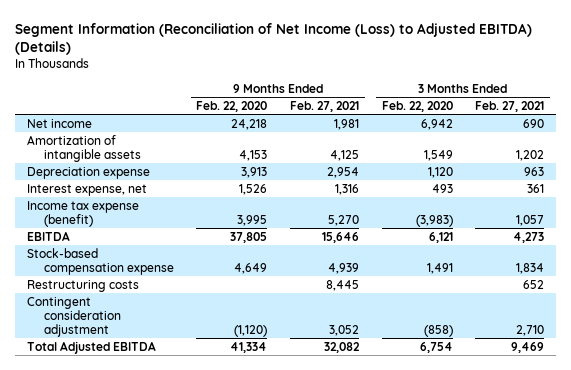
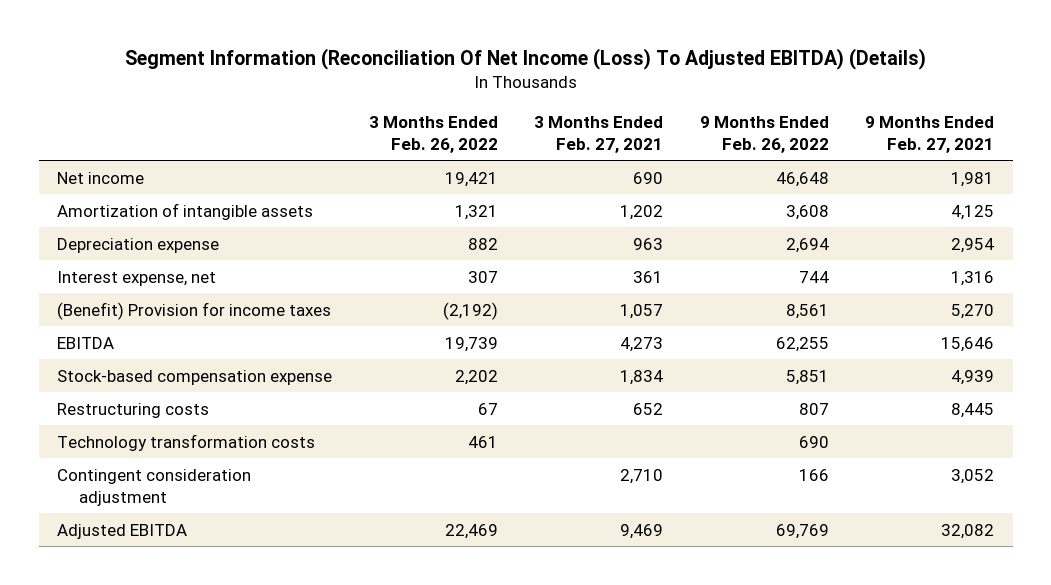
[15,22,533,56] Segment Information (Reconciliation of Net Income (Loss) to Adjusted EBITDA) (Details) -> [124,48,926,71] Segment Information (Reconciliation Of Net Income (Loss) To Adjusted EBITDA) (Details)
[196,100,268,112] Feb. 22, 2020 -> none
[381,100,453,112] Feb. 22, 2020 -> none
none -> [368,115,498,153] 3 Months Ended Feb. 26, 2022
none -> [699,115,829,153] 9 Months Ended Feb. 26, 2022
[26,200,139,227] Income tax expense (benefit) -> [57,301,332,320] (Benefit) Provision for income taxes
none -> [57,433,316,451] Technology transformation costs
[26,340,156,354] Total Adjusted EBITDA -> [57,523,188,539] Adjusted EBITDA

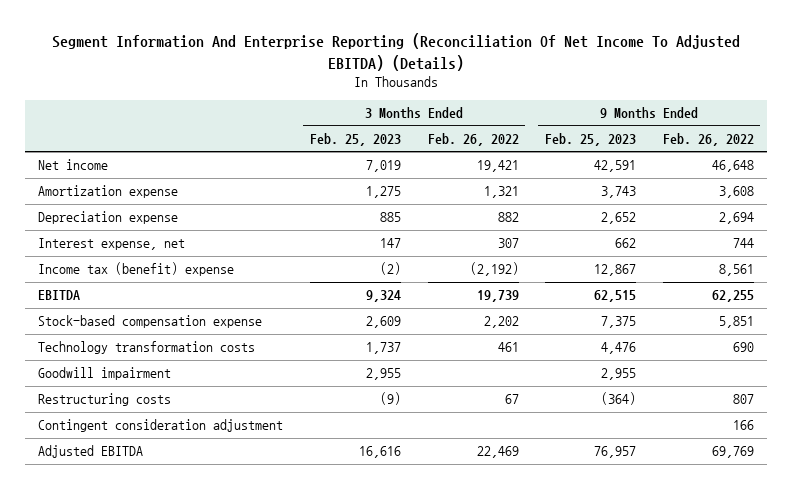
[124,48,926,71] Segment Information (Reconciliation Of Net Income (Loss) To Adjusted EBITDA) (Details) -> [52,33,741,71] Segment Information And Enterprise Reporting (Reconciliation Of Net Income To Adjusted EBITDA) (Details)
[534,115,664,153] 3 Months Ended Feb. 27, 2021 -> none
[865,115,995,153] 9 Months Ended Feb. 27, 2021 -> none
none -> [309,132,401,146] Feb. 25, 2023
none -> [545,132,637,146] Feb. 25, 2023
[57,202,314,220] Amortization of intangible assets -> [38,185,179,199] Amortization expense
[57,301,332,320] (Benefit) Provision for income taxes -> [38,262,235,277] Income tax (benefit) expense
none -> [38,367,172,381] Goodwill impairment
[57,402,210,418] Restructuring costs -> [38,393,172,407] Restructuring costs

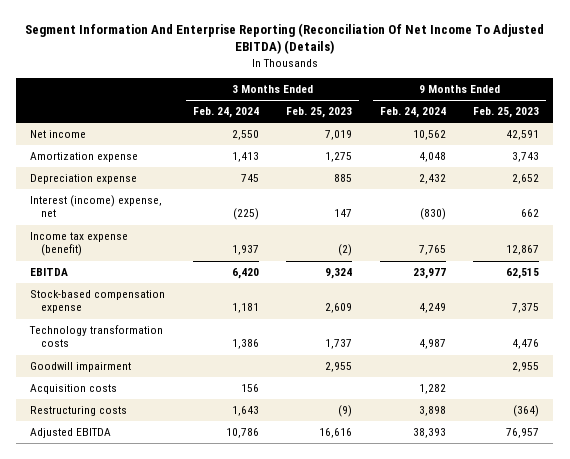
[427,132,519,146] Feb. 26, 2022 -> none
[662,132,754,146] Feb. 26, 2022 -> none
none -> [192,107,259,119] Feb. 24, 2024
none -> [379,107,446,119] Feb. 24, 2024
[38,238,186,251] Interest expense, net -> [30,195,163,218] Interest (income) expense, net
[38,262,235,277] Income tax (benefit) expense -> [30,232,129,257] Income tax expense (benefit)
none -> [30,384,118,395] Acquisition costs
[38,419,284,433] Contingent consideration adjustment -> none

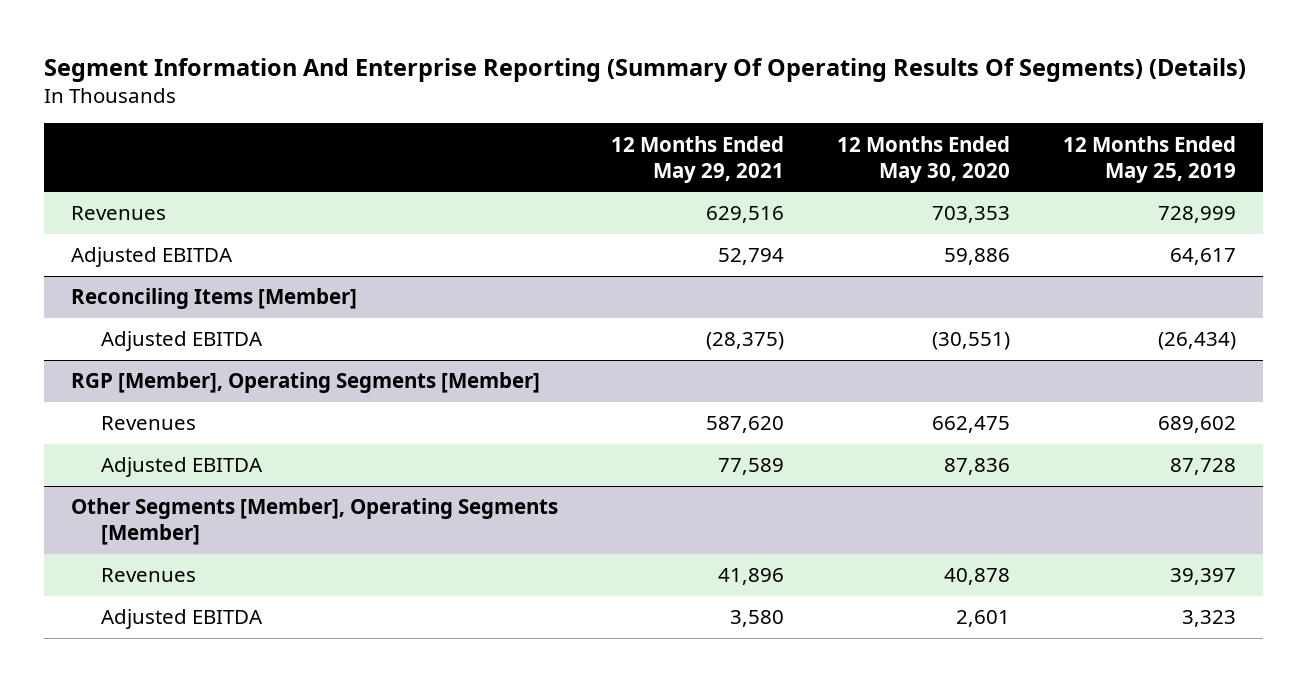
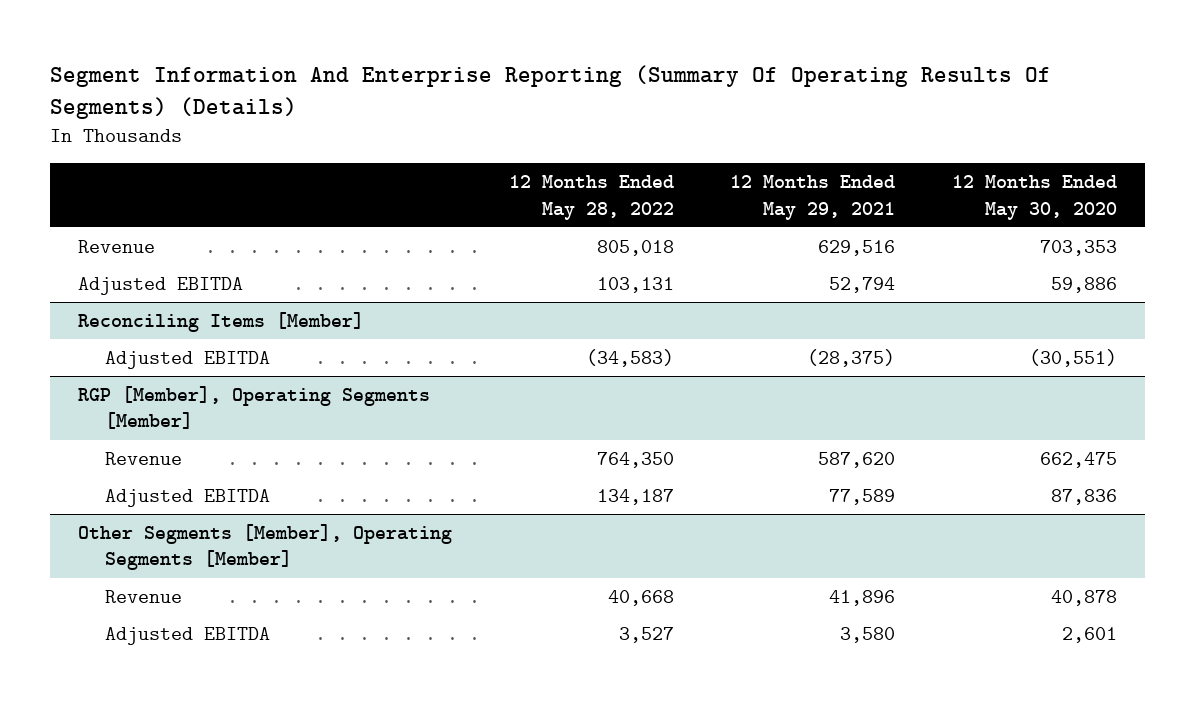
[1063,135,1237,183] 12 Months Ended May 25, 2019 -> none
none -> [508,175,674,220] 12 Months Ended May 28, 2022
[70,206,166,221] Revenues -> [77,239,155,253] Revenue
[101,416,197,431] Revenues -> [105,451,183,465] Revenue
[101,568,197,583] Revenues -> [105,589,183,603] Revenue

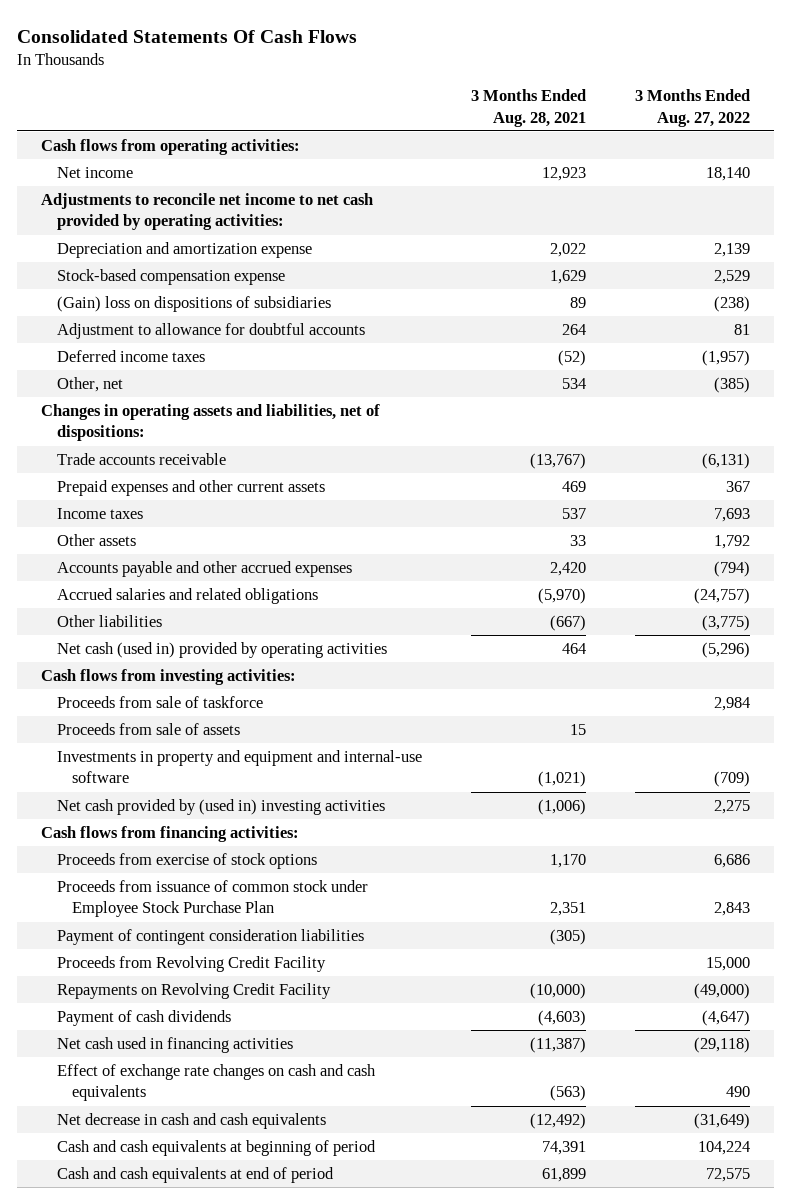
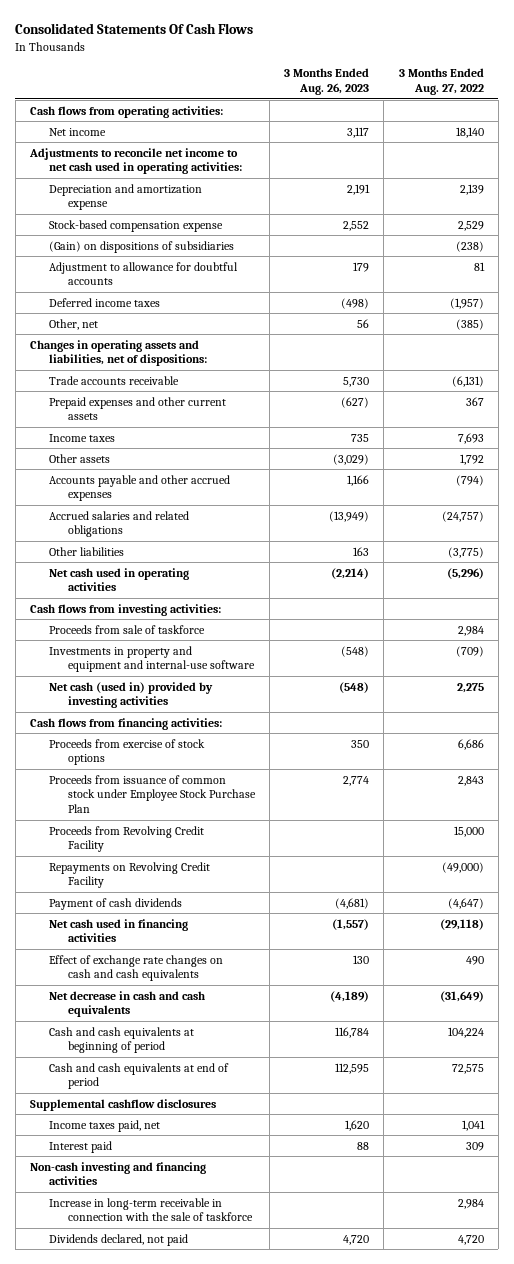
[470,89,586,127] 3 Months Ended Aug. 28, 2021 -> none
none -> [284,68,370,96] 3 Months Ended Aug. 26, 2023
[41,193,374,231] Adjustments to reconcile net income to net cash provided by operating activities: -> [29,147,242,175] Adjustments to reconcile net income to net cash used in operating activities:
[56,296,331,313] (Gain) loss on dispositions of subsidiaries -> [48,240,234,253] (Gain) on dispositions of subsidiaries
[56,642,387,659] Net cash (used in) provided by operating activities -> [48,567,189,592] Net cash used in operating activities
[56,723,240,736] Proceeds from sale of assets -> none
[56,799,385,816] Net cash provided by (used in) investing activities -> [48,681,213,709] Net cash (used in) provided by investing activities
[56,929,364,946] Payment of contingent consideration liabilities -> none
none -> [30,1098,217,1111] Supplemental cashflow disclosures
none -> [48,1119,160,1132] Income taxes paid, net
none -> [48,1140,112,1153] Interest paid
none -> [30,1161,207,1186] Non-cash investing and financing activities
none -> [48,1197,253,1222] Increase in long-term receivable in connection with the sale of taskforce
none -> [48,1233,188,1246] Dividends declared, not paid

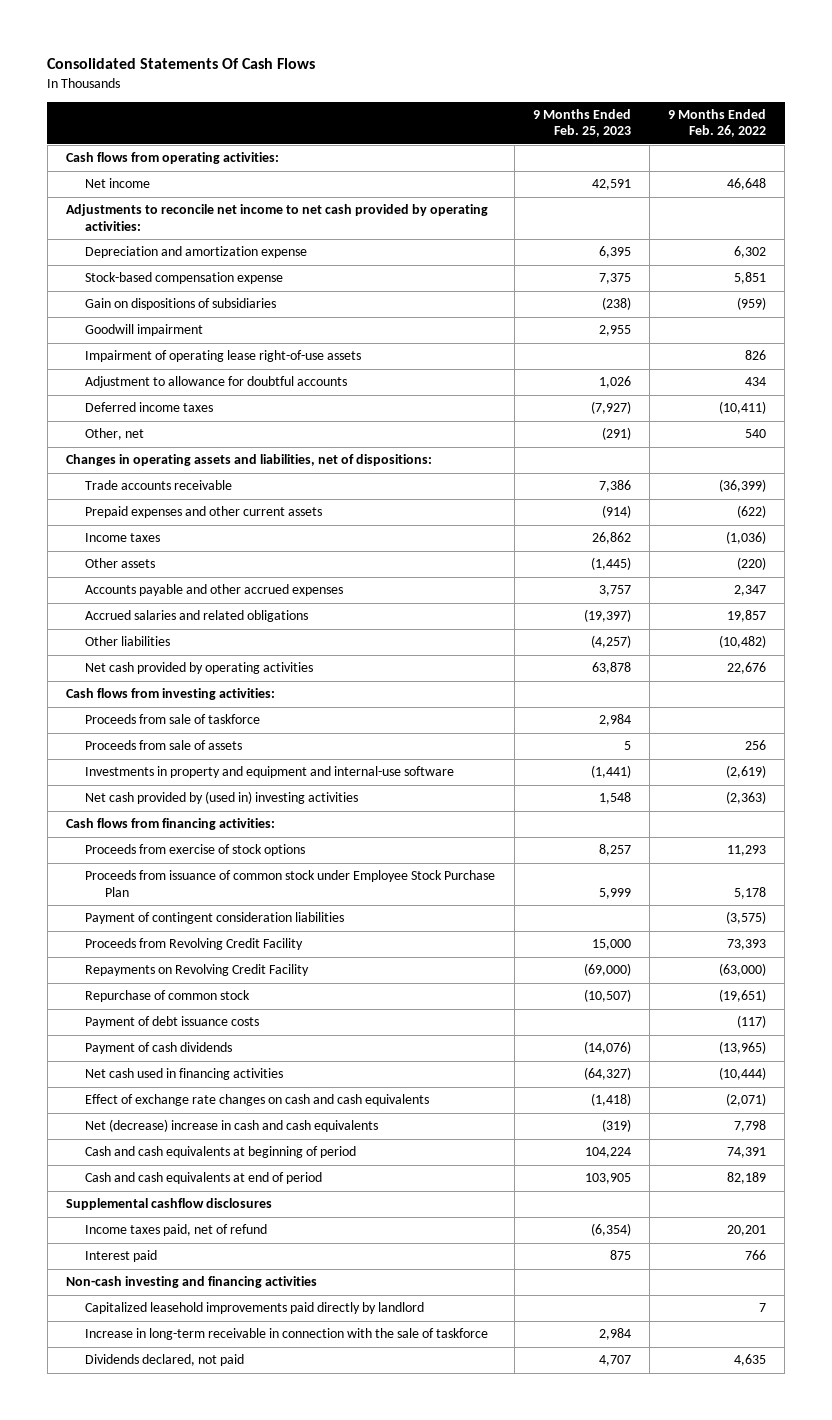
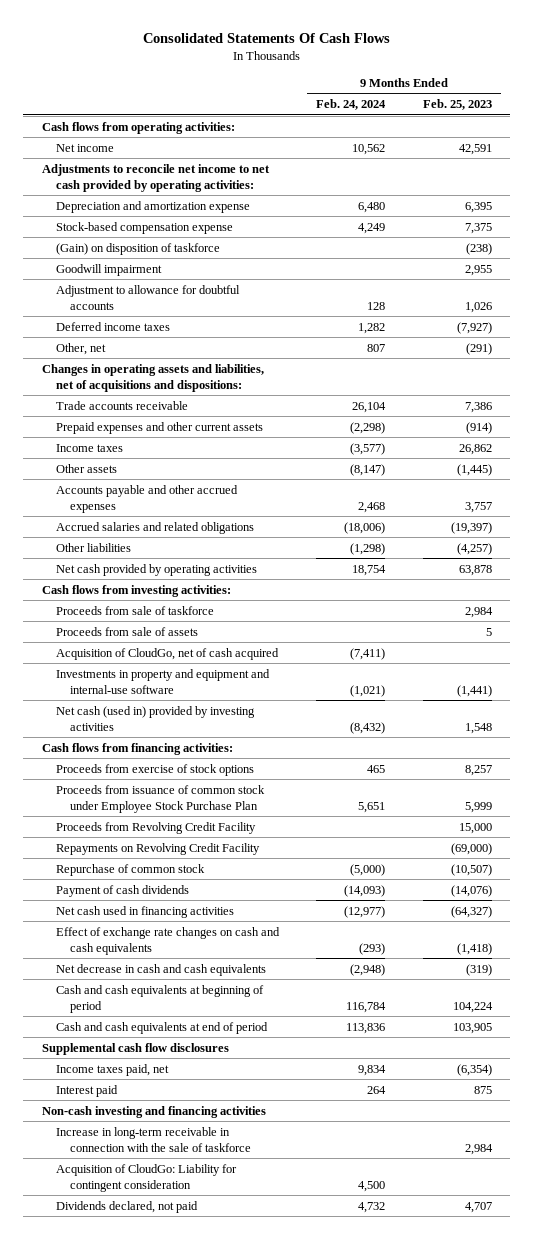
[667,109,766,138] 9 Months Ended Feb. 26, 2022 -> none
none -> [316,99,387,111] Feb. 24, 2024
[85,298,277,311] Gain on dispositions of subsidiaries -> [55,242,220,255] (Gain) on disposition of taskforce
[85,350,362,363] Impairment of operating lease right-of-use assets -> none
[65,454,432,467] Changes in operating assets and liabilities, net of dispositions: -> [41,363,264,392] Changes in operating assets and liabilities, net of acquisitions and dispositions:
none -> [55,647,279,660] Acquisition of CloudGo, net of cash acquired
[85,791,359,805] Net cash provided by (used in) investing activities -> [55,705,255,731] Net cash (used in) provided by investing activities
[85,912,345,925] Payment of contingent consideration liabilities -> none
[85,1016,260,1029] Payment of debt issuance costs -> none
[85,1119,379,1133] Net (decrease) increase in cash and cash equivalents -> [55,963,266,976] Net decrease in cash and cash equivalents
[65,1198,272,1211] Supplemental cashflow disclosures -> [41,1042,229,1055] Supplemental cash flow disclosures
[85,1224,268,1237] Income taxes paid, net of refund -> [55,1063,169,1076] Income taxes paid, net
[85,1302,425,1315] Capitalized leasehold improvements paid directly by landlord -> none
none -> [55,1163,237,1192] Acquisition of CloudGo: Liability for contingent consideration

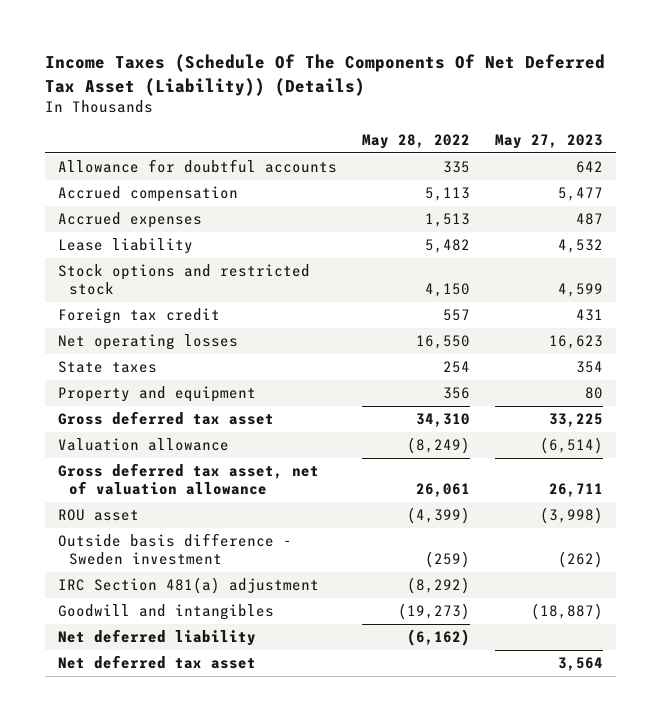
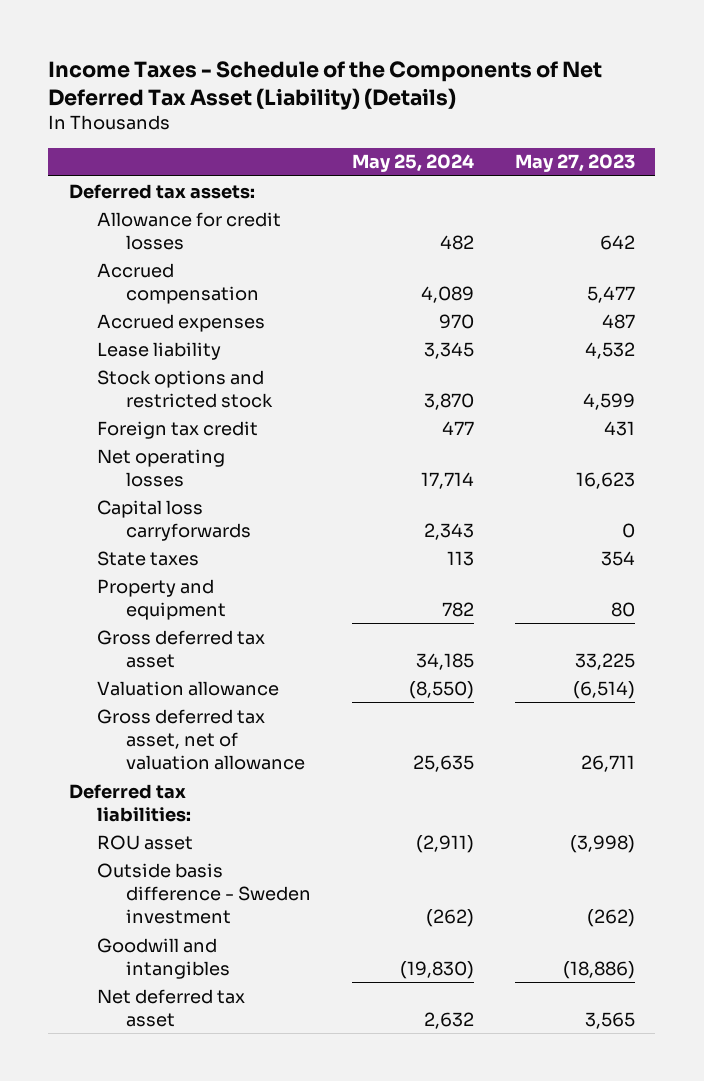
[45,54,606,96] Income Taxes (Schedule Of The Components Of Net Deferred Tax Asset (Liability)) (Details) -> [48,60,603,110] Income Taxes - Schedule of the Components of Net Deferred Tax Asset (Liability) (Details)
[362,133,471,149] May 28, 2022 -> none
none -> [351,154,474,173] May 25, 2024
none -> [68,183,255,199] Deferred tax assets:
[57,159,337,174] Allowance for doubtful accounts -> [97,211,282,250] Allowance for credit losses
none -> [97,499,251,541] Capital loss carryforwards
none -> [68,783,192,822] Deferred tax liabilities:
[57,577,319,595] IRC Section 481(a) adjustment -> none
[57,629,256,647] Net deferred liability -> none
[531,603,604,621] (18,887) -> [562,960,635,979] (18,886)
[558,657,604,672] 3,564 -> [584,1011,635,1029] 3,565

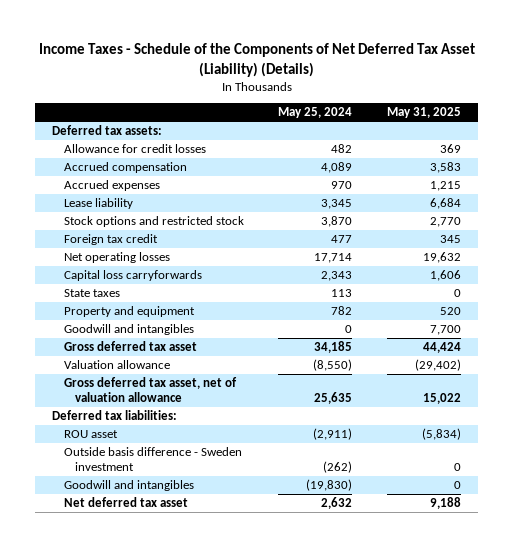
[514,154,635,173] May 27, 2023 -> none
none -> [386,107,461,119] May 31, 2025
none -> [63,324,194,336] Goodwill and intangibles

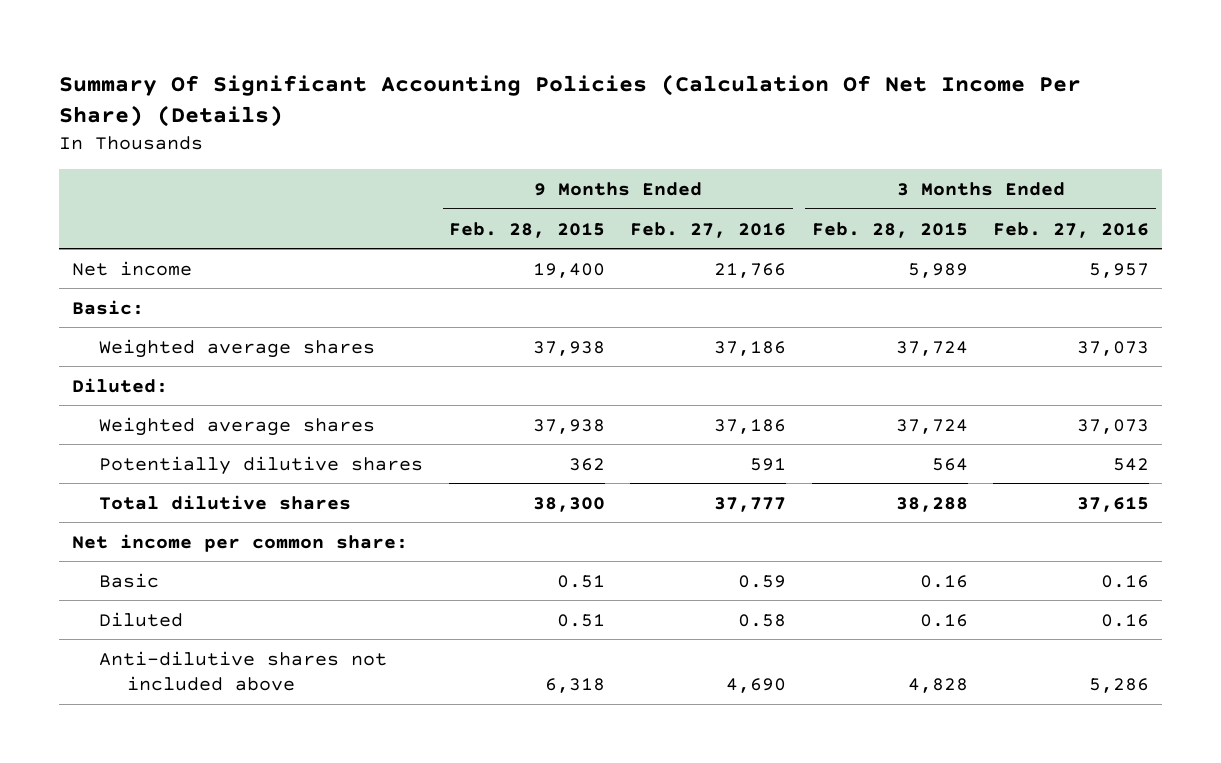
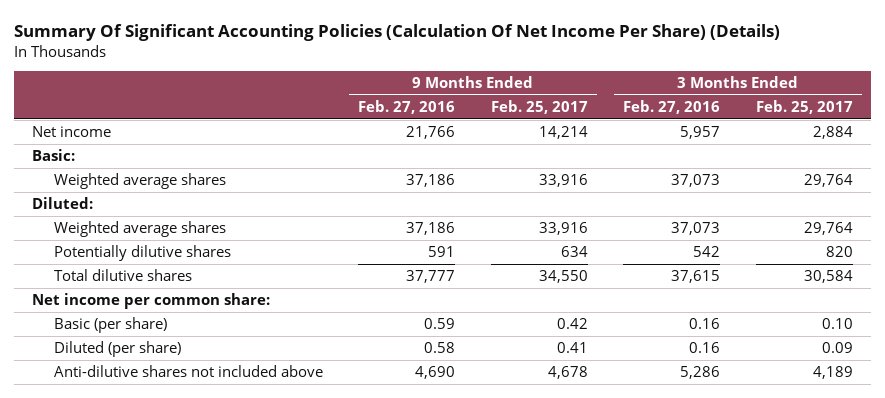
[448,221,605,238] Feb. 28, 2015 -> none
[811,221,968,238] Feb. 28, 2015 -> none
none -> [490,100,588,115] Feb. 25, 2017
none -> [755,100,853,115] Feb. 25, 2017
[99,572,160,588] Basic -> [53,317,167,334] Basic (per share)
[99,611,184,627] Diluted -> [53,341,181,358] Diluted (per share)

